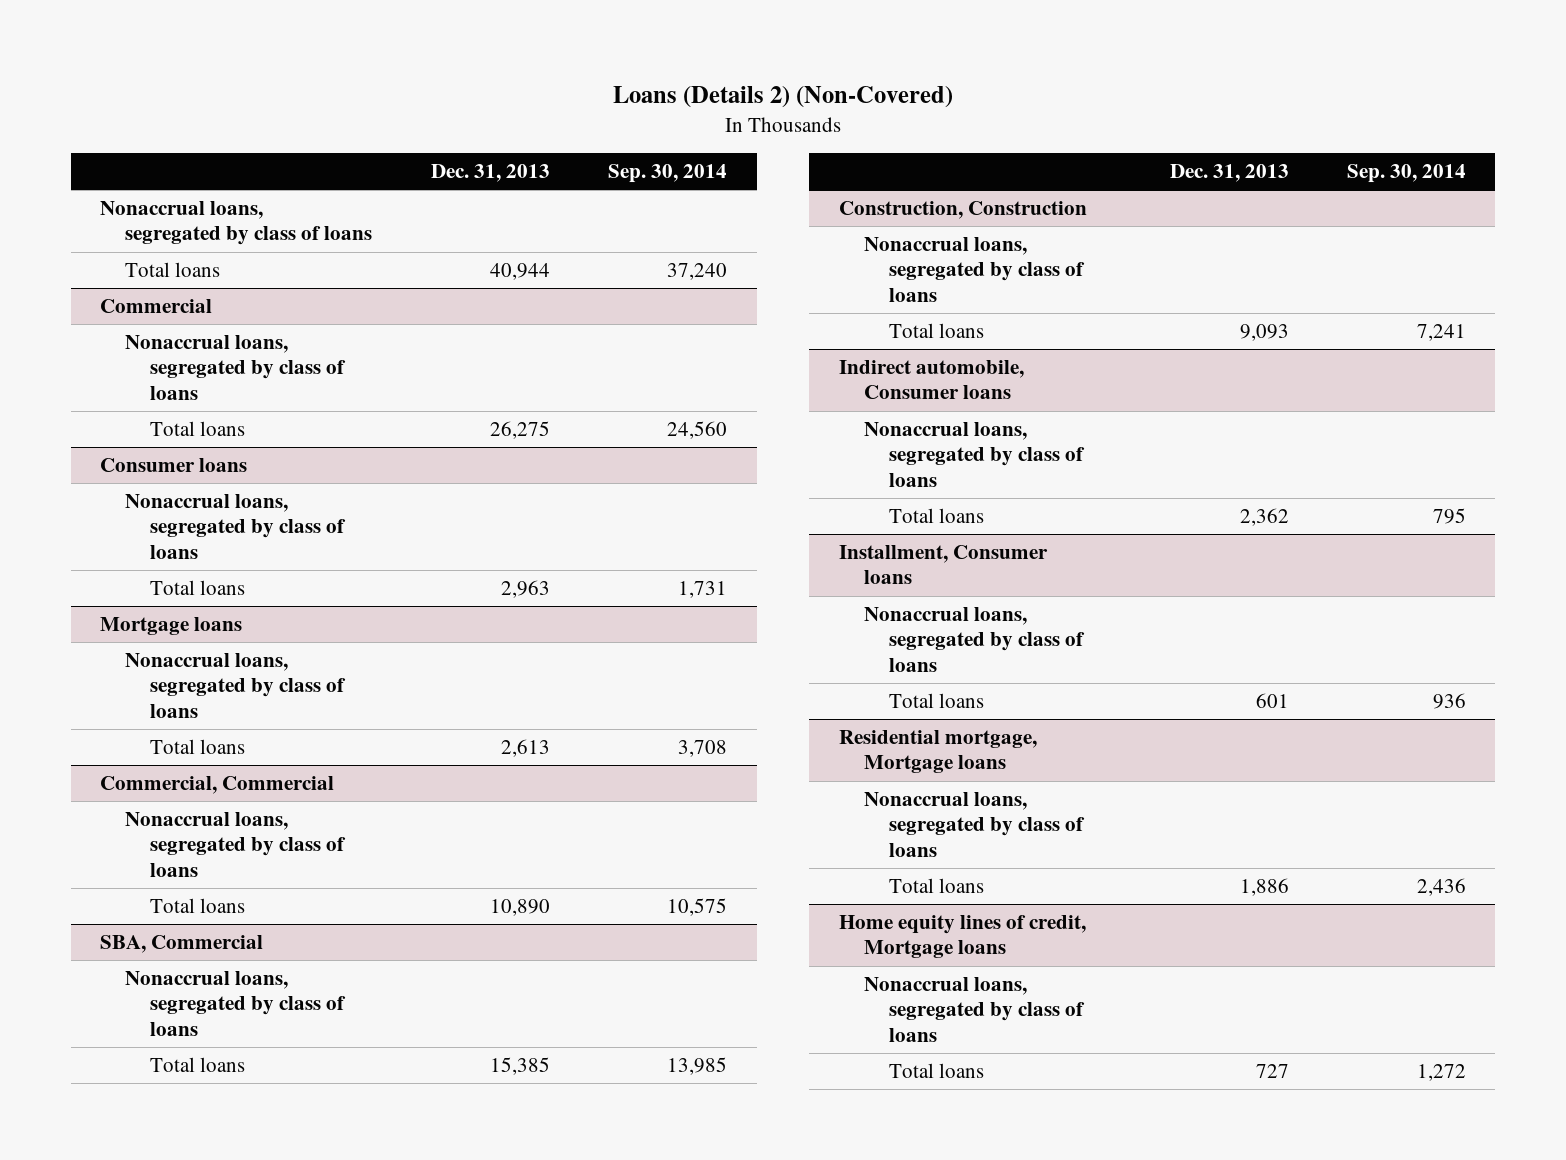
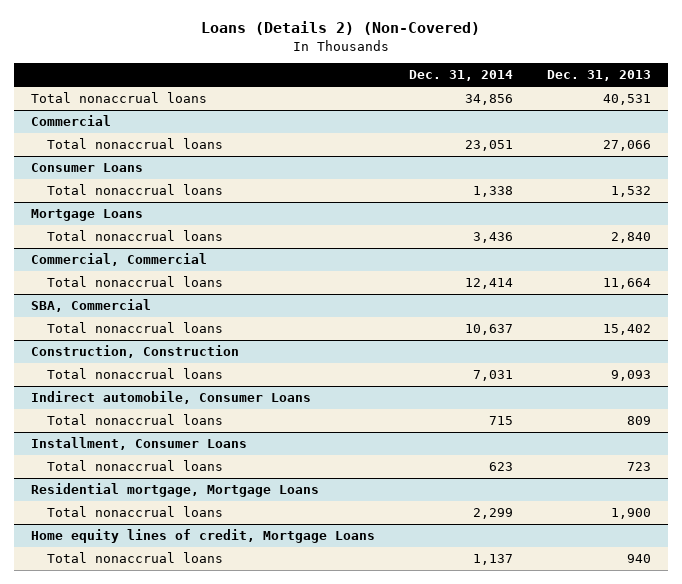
[608,164,728,184] Sep. 30, 2014 -> none
none -> [409,70,514,82] Dec. 31, 2014
[99,201,373,246] Nonaccrual loans, segregated by class of loans -> none
[125,262,221,278] Total loans -> [30,92,207,104] Total nonaccrual loans
[489,263,550,281] 40,944 -> [603,94,652,106] 40,531
[125,335,347,400] Nonaccrual loans, segregated by class of loans -> none
[125,494,347,559] Nonaccrual loans, segregated by class of loans -> none
[125,653,347,718] Nonaccrual loans, segregated by class of loans -> none
[150,421,246,437] Total loans -> [46,138,223,150] Total nonaccrual loans
[489,421,550,440] 26,275 -> [603,140,652,152] 27,066
[99,458,247,473] Consumer loans -> [30,163,143,173] Consumer Loans
[150,580,246,596] Total loans -> [46,184,223,196] Total nonaccrual loans
[500,580,550,599] 2,963 -> [611,186,652,198] 1,532
[99,617,242,636] Mortgage loans -> [30,209,143,222] Mortgage Loans
[150,739,246,755] Total loans -> [46,230,223,242] Total nonaccrual loans
[500,739,550,758] 2,613 -> [611,232,652,244] 2,840
[125,812,347,877] Nonaccrual loans, segregated by class of loans -> none
[150,898,246,914] Total loans -> [46,276,223,288] Total nonaccrual loans
[489,899,550,917] 10,890 -> [603,278,652,290] 11,664
[125,971,347,1036] Nonaccrual loans, segregated by class of loans -> none
[150,1057,246,1073] Total loans -> [46,322,223,334] Total nonaccrual loans
[489,1057,550,1076] 15,385 -> [603,324,652,336] 15,402
[864,237,1086,302] Nonaccrual loans, segregated by class of loans -> none
[864,422,1086,487] Nonaccrual loans, segregated by class of loans -> none
[864,607,1086,672] Nonaccrual loans, segregated by class of loans -> none
[864,792,1086,857] Nonaccrual loans, segregated by class of loans -> none
[864,977,1086,1042] Nonaccrual loans, segregated by class of loans -> none
[889,323,985,339] Total loans -> [46,368,223,380] Total nonaccrual loans
[838,360,1024,400] Indirect automobile, Consumer loans -> [30,391,311,405] Indirect automobile, Consumer Loans
[889,508,985,524] Total loans -> [46,414,223,426] Total nonaccrual loans
[1239,508,1289,527] 2,362 -> [627,416,652,426] 809
[838,545,1048,585] Installment, Consumer loans -> [30,437,247,451] Installment, Consumer Loans
[889,693,985,709] Total loans -> [46,460,223,472] Total nonaccrual loans
[1255,693,1289,709] 601 -> [627,462,652,472] 723
[838,730,1037,774] Residential mortgage, Mortgage loans -> [30,483,319,498] Residential mortgage, Mortgage Loans
[889,878,985,894] Total loans -> [46,506,223,518] Total nonaccrual loans
[1239,878,1289,897] 1,886 -> [611,508,652,520] 1,900
[838,915,1086,959] Home equity lines of credit, Mortgage loans -> [30,529,375,544] Home equity lines of credit, Mortgage Loans
[889,1063,985,1079] Total loans -> [46,552,223,564] Total nonaccrual loans
[1255,1064,1289,1079] 727 -> [627,554,652,564] 940

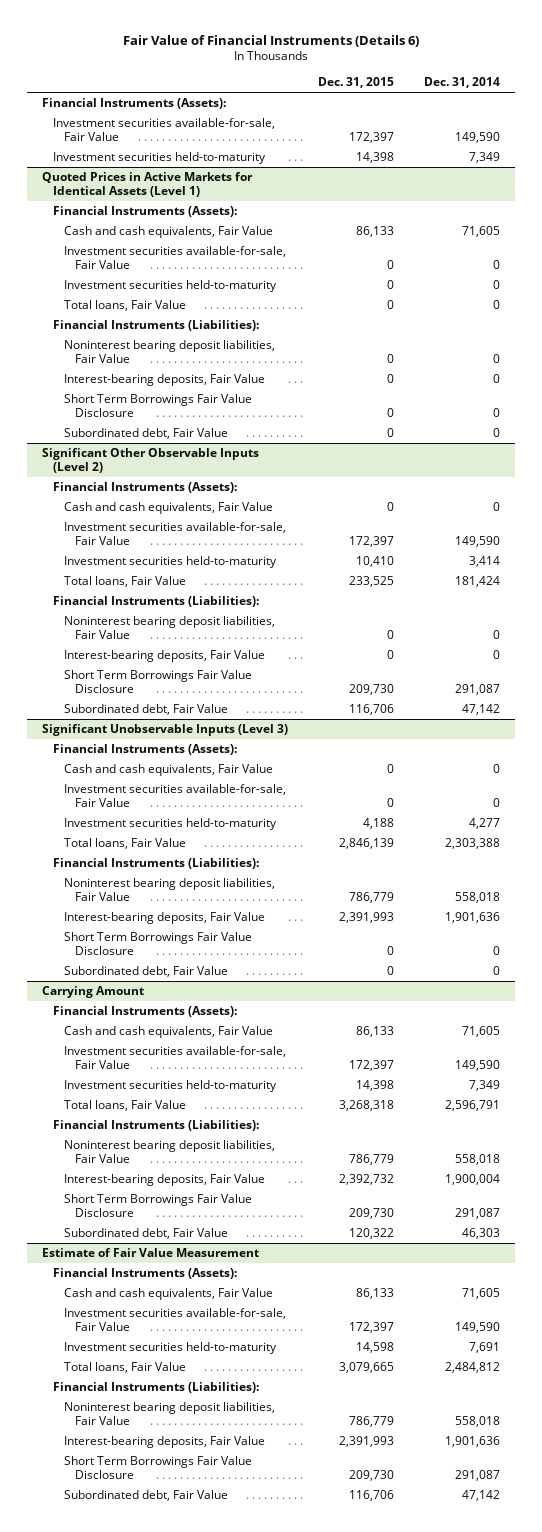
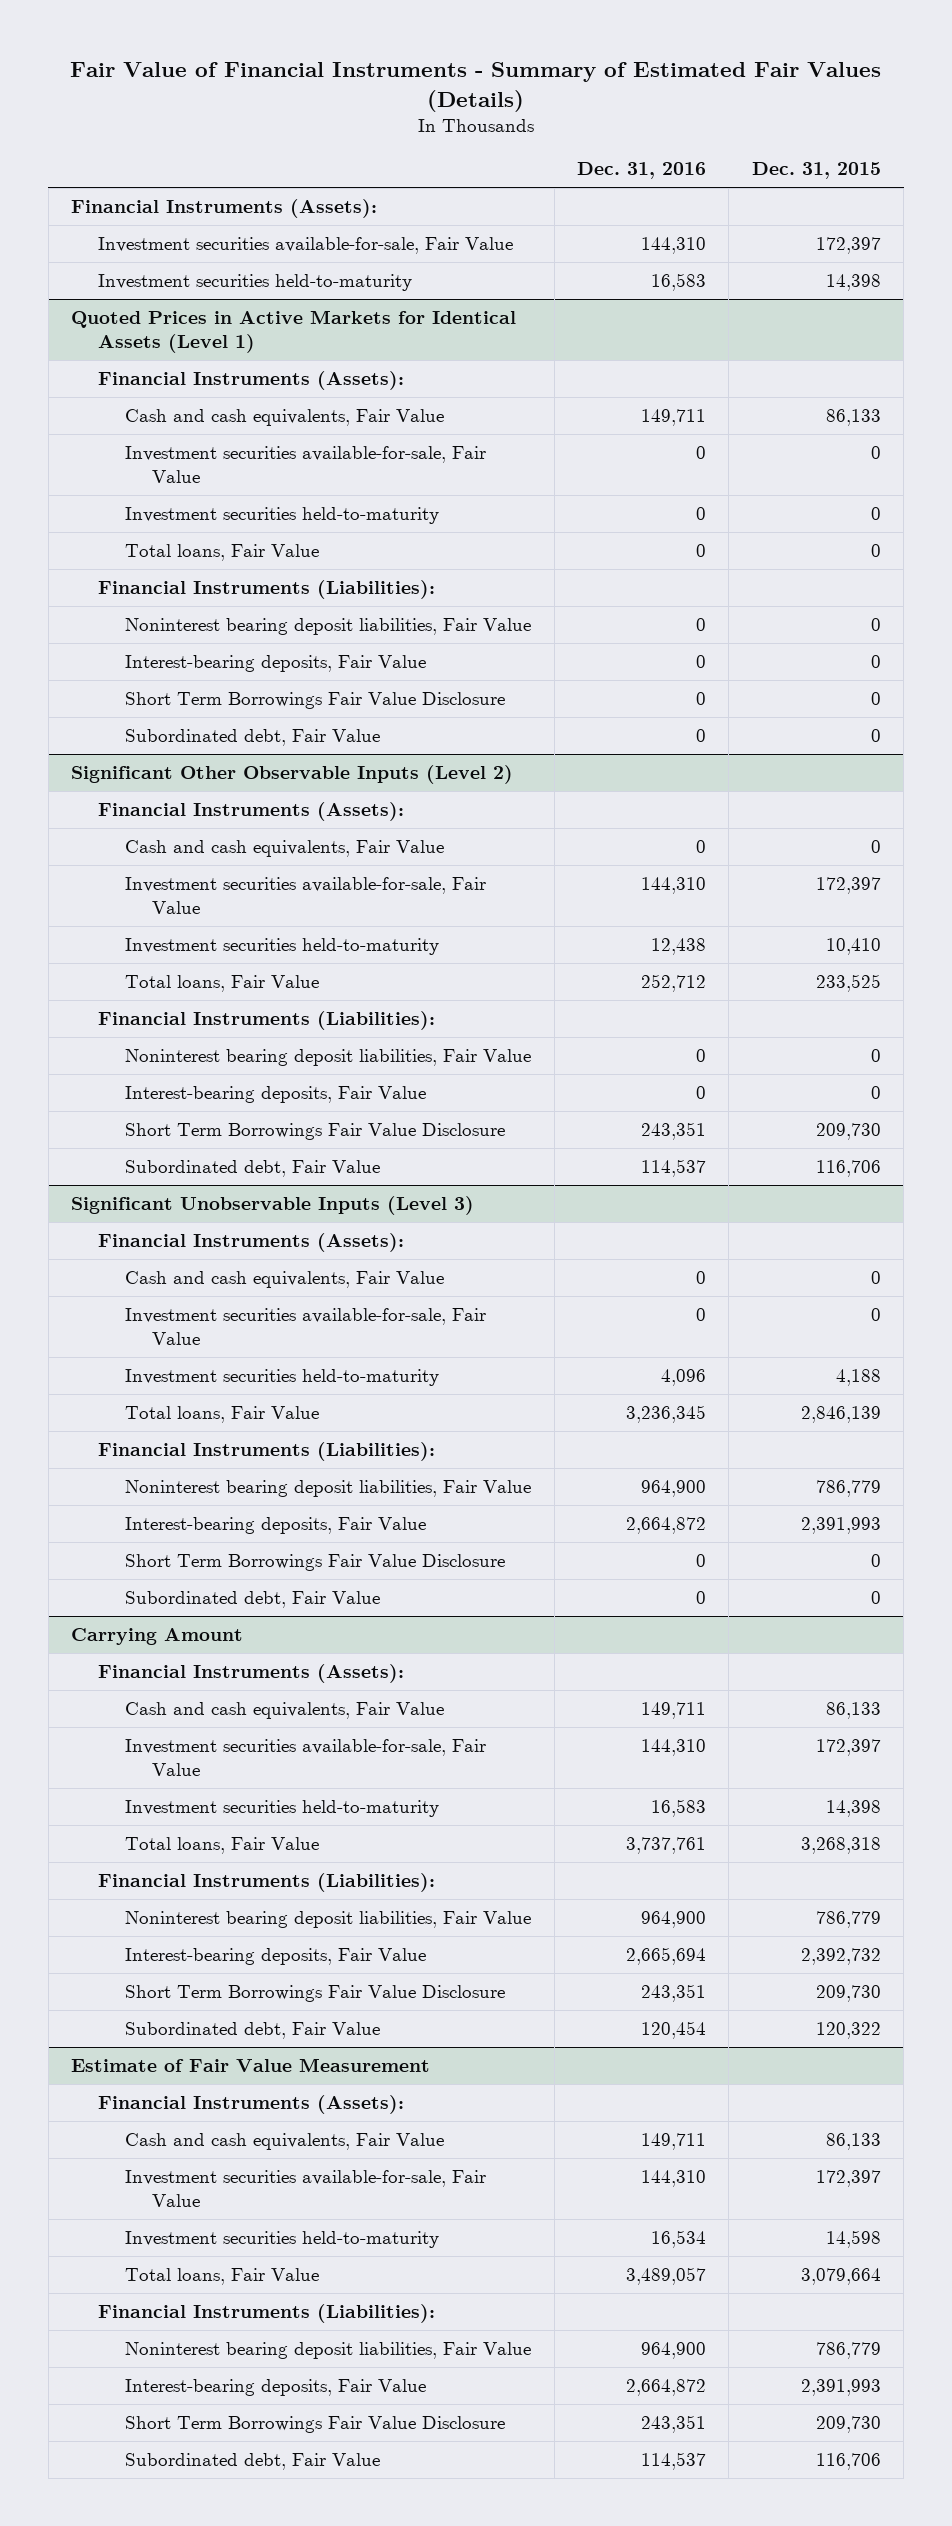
[123,34,420,47] Fair Value of Financial Instruments (Details 6) -> [69,62,881,112] Fair Value of Financial Instruments - Summary of Estimated Fair Values (Details)
[424,77,501,89] Dec. 31, 2014 -> none
none -> [576,162,706,180] Dec. 31, 2016
[339,1362,395,1374] 3,079,665 -> [800,2267,881,2285] 3,079,664

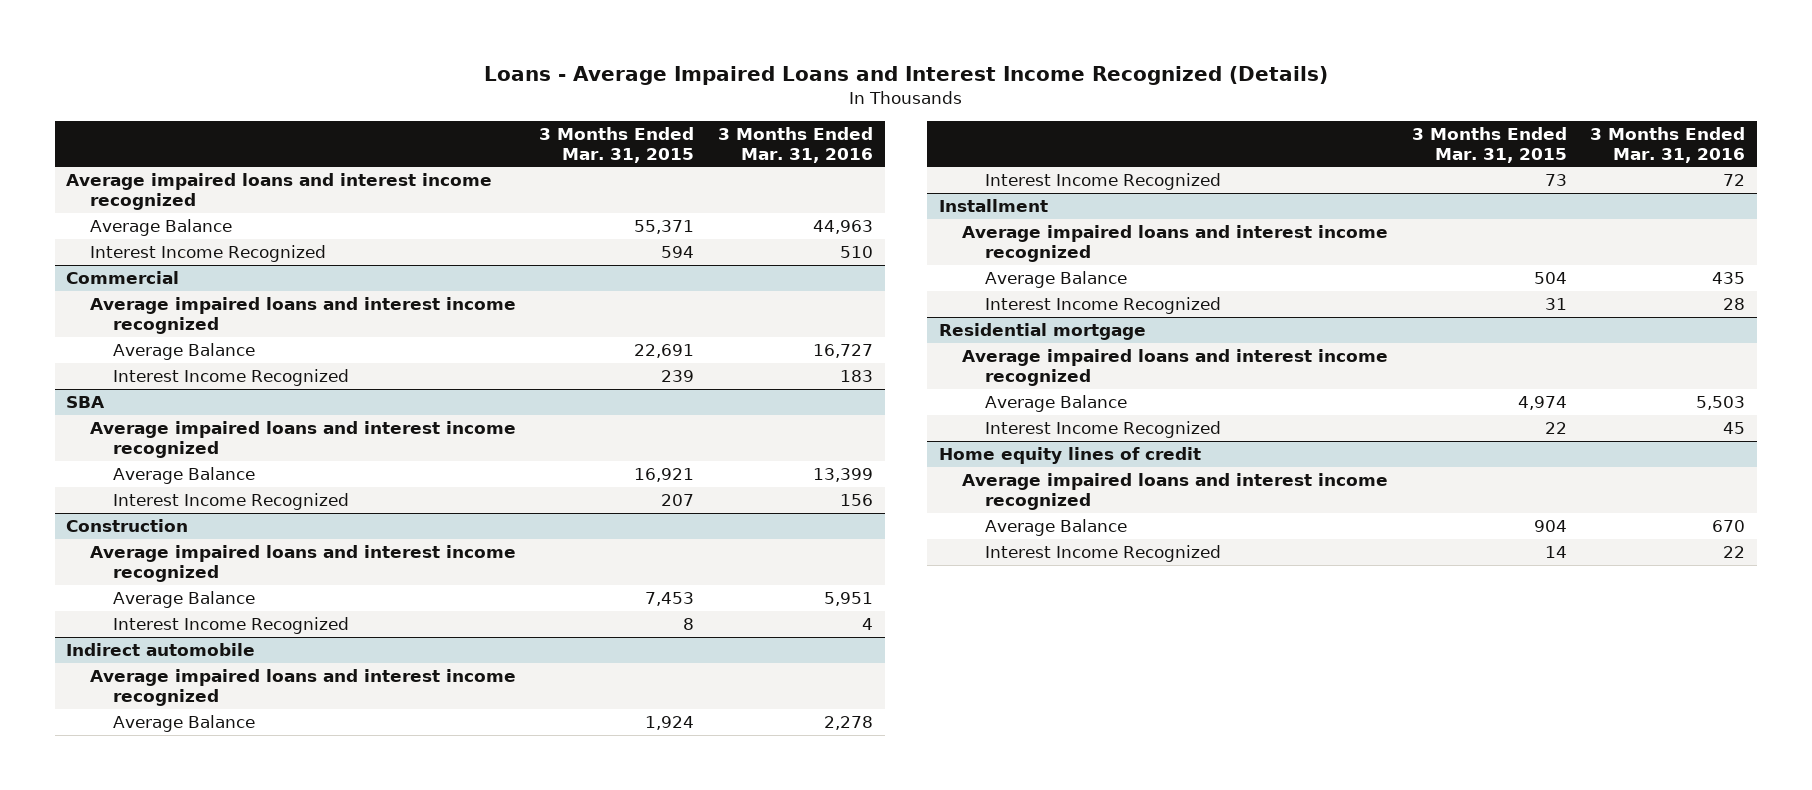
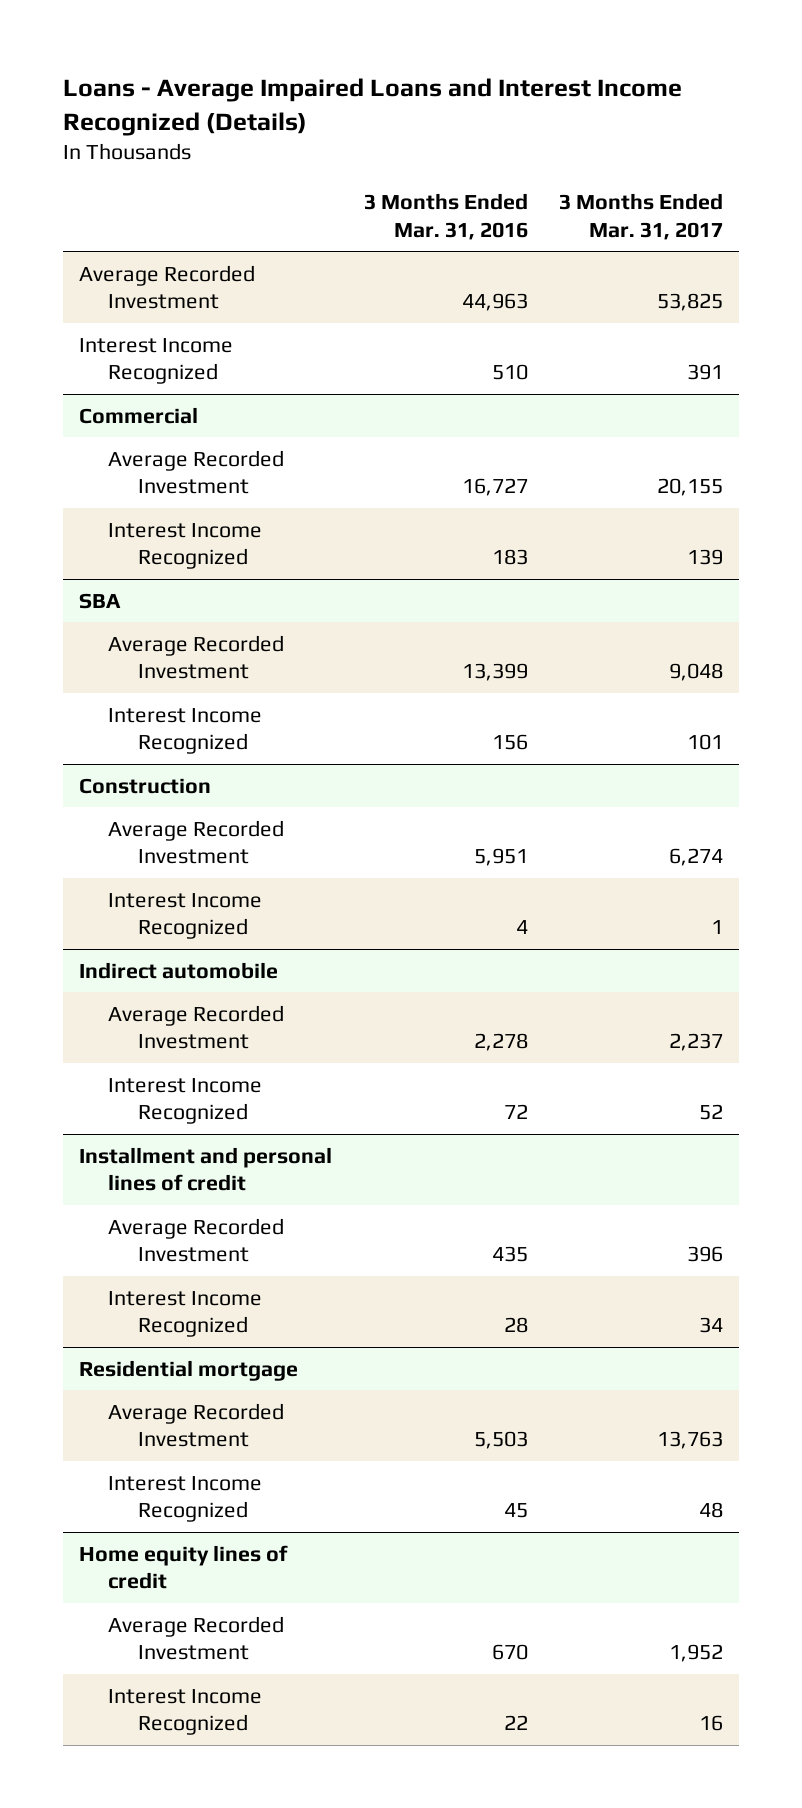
[539,126,695,163] 3 Months Ended Mar. 31, 2015 -> none
none -> [559,193,724,240] 3 Months Ended Mar. 31, 2017
[66,172,493,211] Average impaired loans and interest income recognized -> none
[89,218,232,236] Average Balance -> [78,264,255,310] Average Recorded Investment
[89,296,516,335] Average impaired loans and interest income recognized -> none
[112,342,255,360] Average Balance -> [108,449,285,495] Average Recorded Investment
[89,420,516,459] Average impaired loans and interest income recognized -> none
[112,466,255,484] Average Balance -> [108,634,285,680] Average Recorded Investment
[89,544,516,583] Average impaired loans and interest income recognized -> none
[112,590,255,608] Average Balance -> [108,819,285,865] Average Recorded Investment
[89,668,516,707] Average impaired loans and interest income recognized -> none
[112,714,255,732] Average Balance -> [108,1004,285,1050] Average Recorded Investment
[961,224,1388,263] Average impaired loans and interest income recognized -> none
[938,198,1048,212] Installment -> [78,1146,332,1192] Installment and personal lines of credit
[985,270,1128,288] Average Balance -> [108,1217,285,1263] Average Recorded Investment
[961,348,1388,387] Average impaired loans and interest income recognized -> none
[985,394,1128,412] Average Balance -> [108,1402,285,1448] Average Recorded Investment
[961,472,1388,511] Average impaired loans and interest income recognized -> none
[985,518,1128,536] Average Balance -> [108,1615,285,1661] Average Recorded Investment

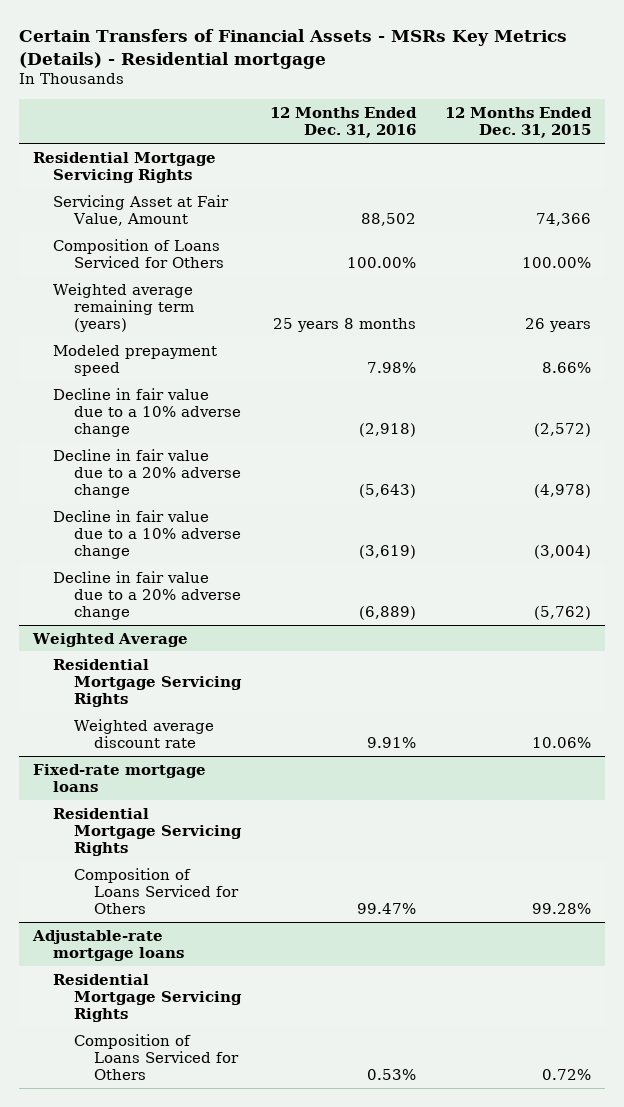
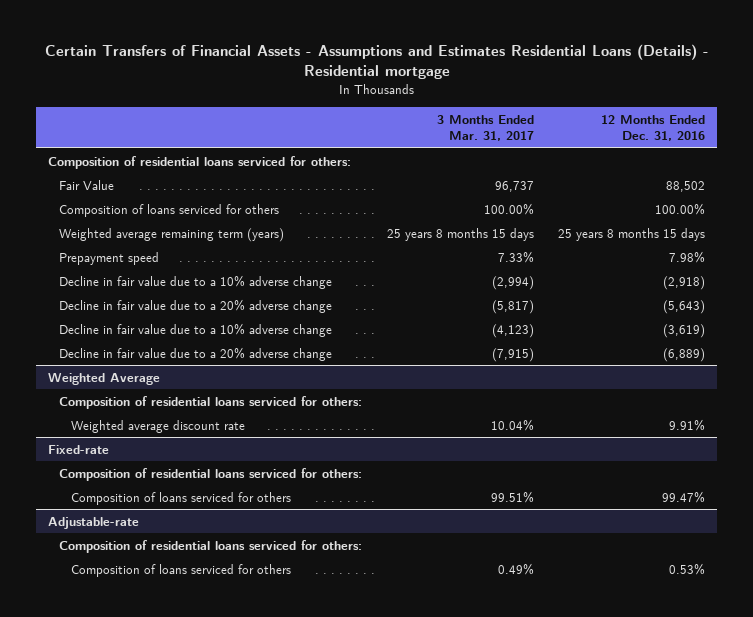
[18,28,567,69] Certain Transfers of Financial Assets - MSRs Key Metrics (Details) - Residential mortgage -> [44,44,709,80] Certain Transfers of Financial Assets - Assumptions and Estimates Residential Loans (Details) - Residential mortgage
[444,106,592,139] 12 Months Ended Dec. 31, 2015 -> none
none -> [436,114,534,142] 3 Months Ended Mar. 31, 2017
[33,151,217,183] Residential Mortgage Servicing Rights -> none
none -> [48,155,352,169] Composition of residential loans serviced for others:
[53,194,230,226] Servicing Asset at Fair Value, Amount -> [59,179,115,190] Fair Value
[53,238,224,268] Composition of Loans Serviced for Others -> [59,203,280,217] Composition of loans serviced for others
[272,318,416,333] 25 years 8 months -> [557,227,705,241] 25 years 8 months 15 days
[53,344,218,376] Modeled prepayment speed -> [59,251,160,265] Prepayment speed
[53,658,242,708] Residential Mortgage Servicing Rights -> none
none -> [59,395,363,409] Composition of residential loans serviced for others:
[53,807,242,857] Residential Mortgage Servicing Rights -> none
[53,973,242,1023] Residential Mortgage Servicing Rights -> none
[33,763,207,792] Fixed-rate mortgage loans -> [48,444,110,454] Fixed-rate
none -> [59,467,363,481] Composition of residential loans serviced for others:
[73,867,240,915] Composition of Loans Serviced for Others -> [70,491,291,505] Composition of loans serviced for others
[32,929,185,961] Adjustable-rate mortgage loans -> [48,516,140,529] Adjustable-rate
none -> [59,539,363,553] Composition of residential loans serviced for others:
[73,1033,240,1081] Composition of Loans Serviced for Others -> [70,563,291,577] Composition of loans serviced for others

